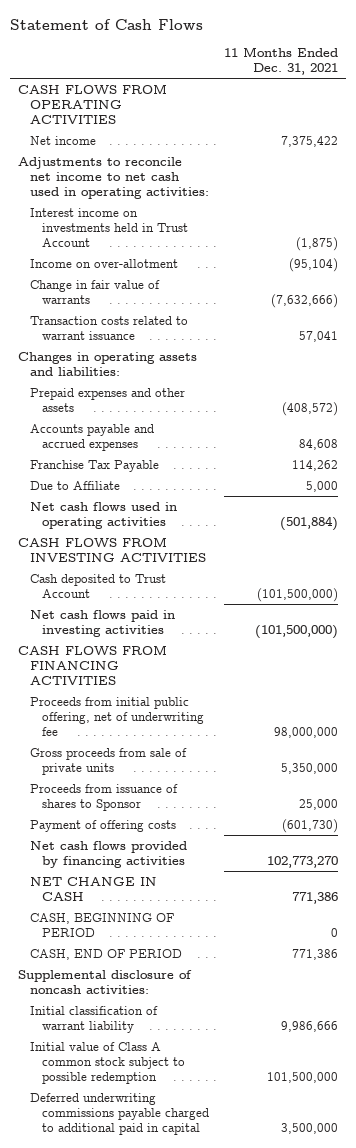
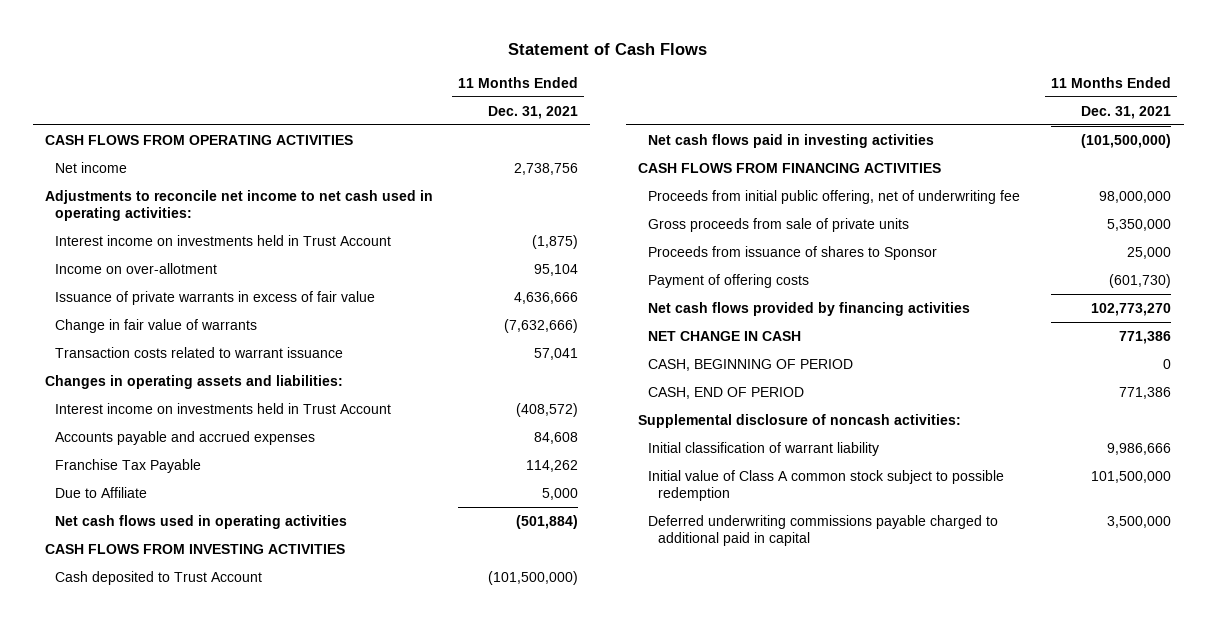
[281,135,339,147] 7,375,422 -> [514,162,579,175] 2,738,756
[289,257,339,272] (95,104) -> [534,263,579,276] 95,104
none -> [55,290,376,305] Issuance of private warrants in excess of fair value
[29,387,185,412] Prepaid expenses and other assets -> [55,402,392,414] Interest income on investments held in Trust Account

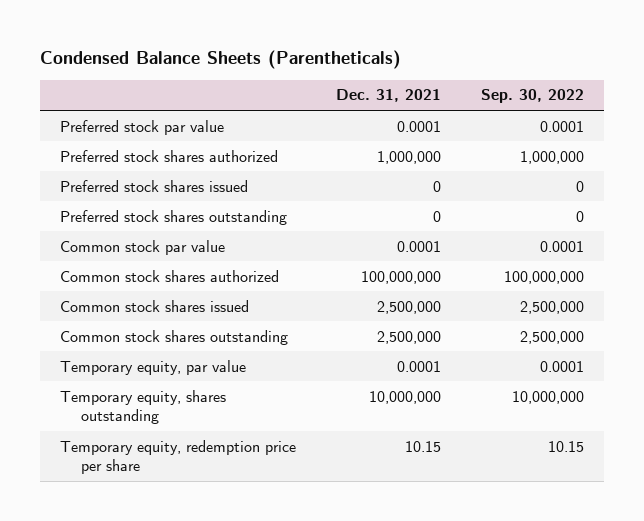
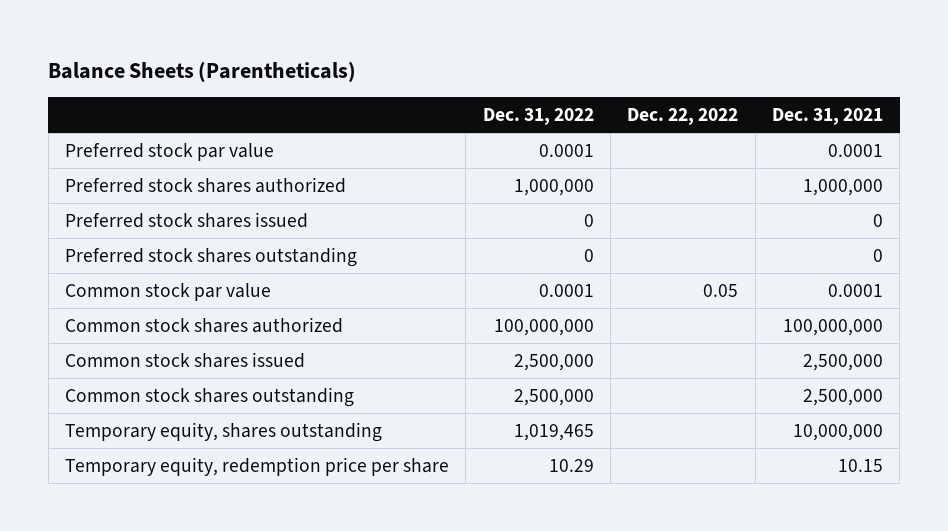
[40,50,402,70] Condensed Balance Sheets (Parentheticals) -> [48,61,357,83] Balance Sheets (Parentheticals)
[481,89,585,104] Sep. 30, 2022 -> none
none -> [482,108,594,126] Dec. 31, 2022
none -> [627,108,739,126] Dec. 22, 2022
[60,359,247,375] Temporary equity, par value -> none

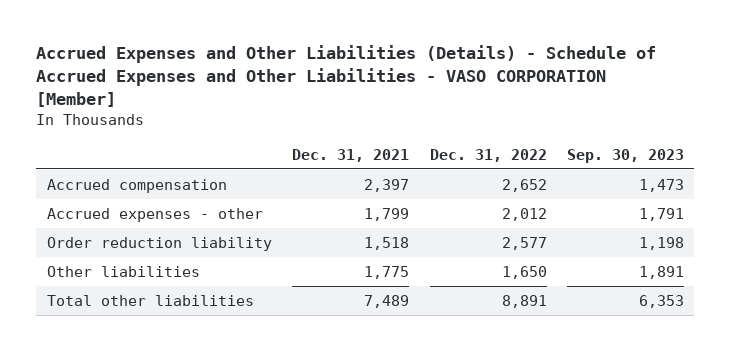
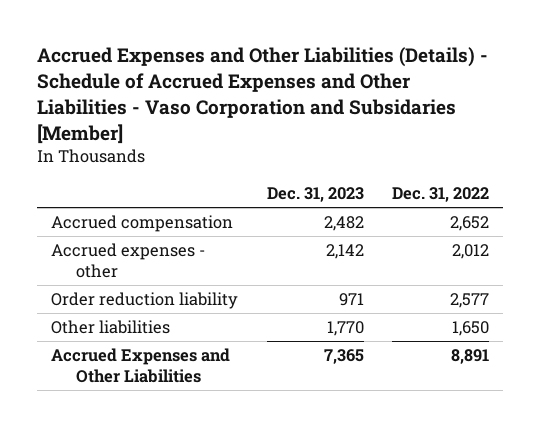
[36,45,657,108] Accrued Expenses and Other Liabilities (Details) - Schedule of Accrued Expenses and Other Liabilities - VASO CORPORATION [Member] -> [36,47,488,144] Accrued Expenses and Other Liabilities (Details) - Schedule of Accrued Expenses and Other Liabilities - Vaso Corporation and Subsidaries [Member]
[292,148,410,162] Dec. 31, 2021 -> none
[567,148,685,163] Sep. 30, 2023 -> none
none -> [266,186,364,202] Dec. 31, 2023
[46,294,254,306] Total other liabilities -> [50,348,230,384] Accrued Expenses and Other Liabilities

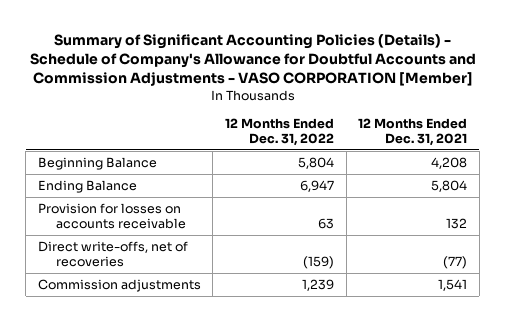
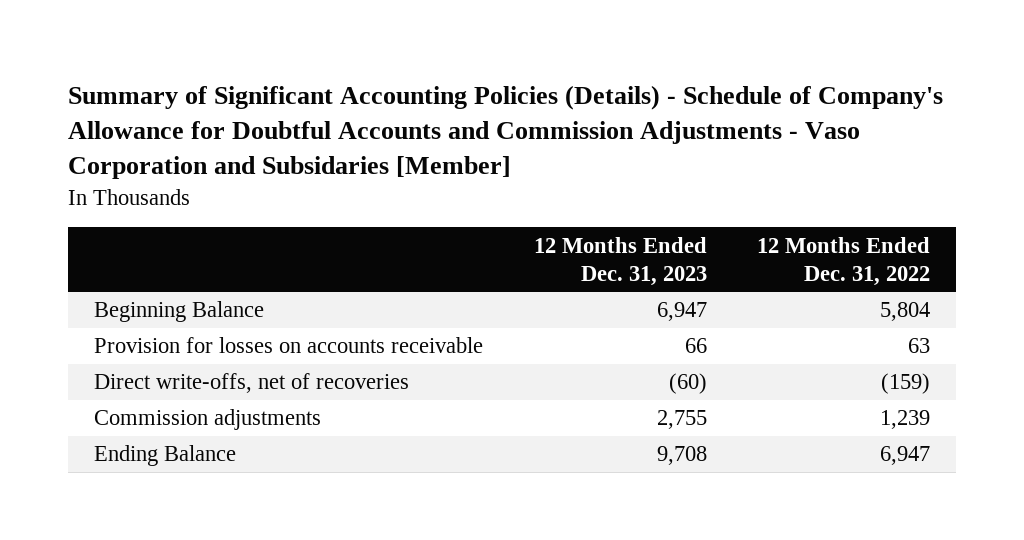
[29,33,476,87] Summary of Significant Accounting Policies (Details) - Schedule of Company's Allowance for Doubtful Accounts and Commission Adjustments - VASO CORPORATION [Member] -> [68,84,944,180] Summary of Significant Accounting Policies (Details) - Schedule of Company's Allowance for Doubtful Accounts and Commission Adjustments - Vaso Corporation and Subsidaries [Member]
[358,118,468,147] 12 Months Ended Dec. 31, 2021 -> none
none -> [533,236,707,286] 12 Months Ended Dec. 31, 2023
[37,179,137,193] Ending Balance -> [93,445,236,467] Ending Balance

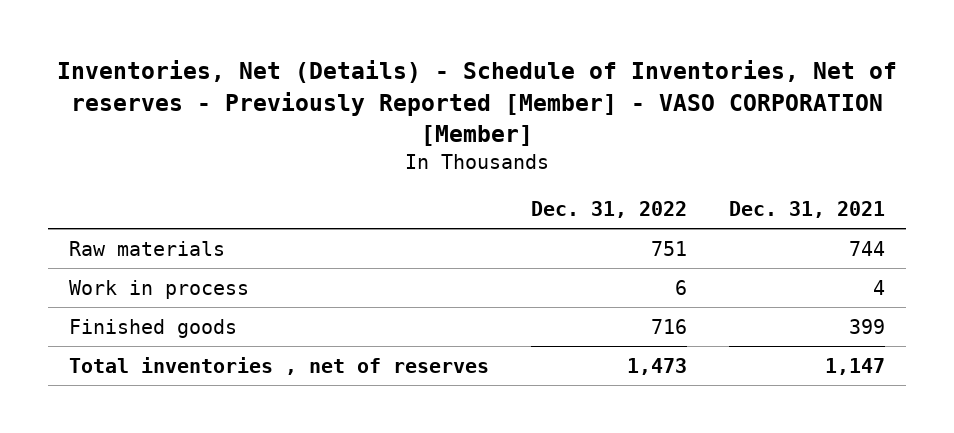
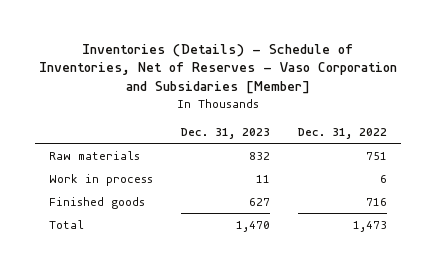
[57,60,898,146] Inventories, Net (Details) - Schedule of Inventories, Net of reserves - Previously Reported [Member] - VASO CORPORATION [Member] -> [38,43,397,95] Inventories (Details) - Schedule of Inventories, Net of Reserves - Vaso Corporation and Subsidaries [Member]
[729,200,886,218] Dec. 31, 2021 -> none
none -> [180,127,270,139] Dec. 31, 2023
[69,356,490,375] Total inventories , net of reserves -> [48,219,84,229] Total

